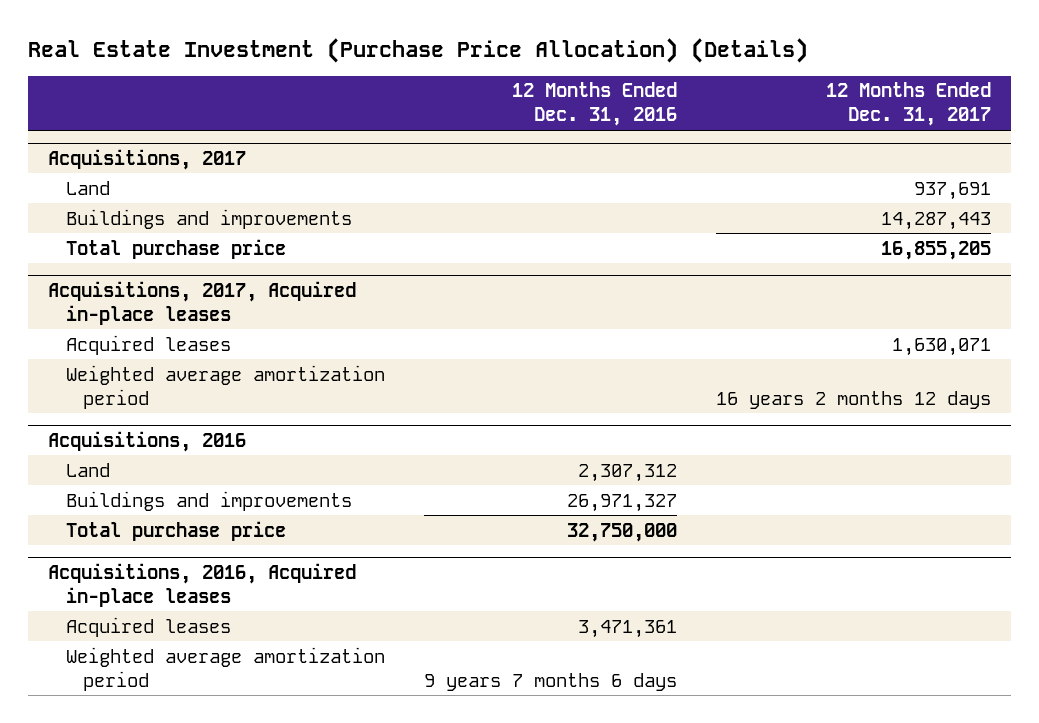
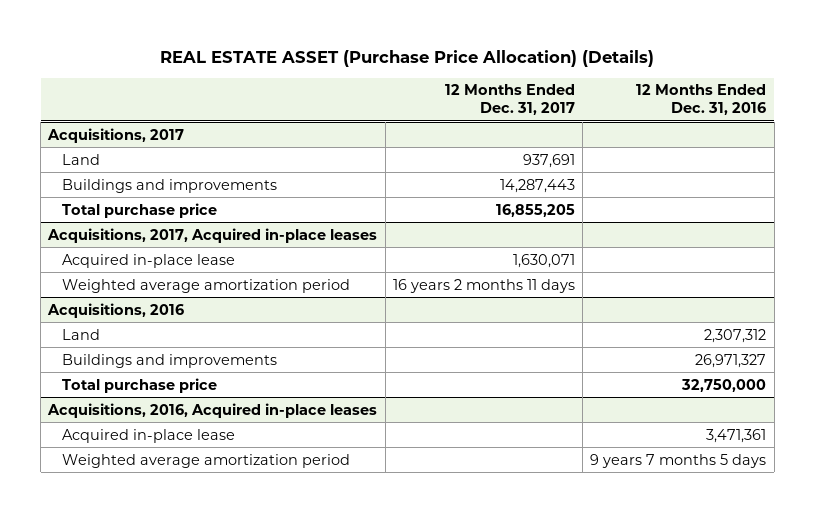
[28,38,809,64] Real Estate Investment (Purchase Price Allocation) (Details) -> [160,50,655,68] REAL ESTATE ASSET (Purchase Price Allocation) (Details)
[65,334,231,355] Acquired leases -> [62,253,236,268] Acquired in-place lease
[715,390,991,409] 16 years 2 months 12 days -> [392,278,575,293] 16 years 2 months 11 days
[65,616,231,637] Acquired leases -> [62,428,236,443] Acquired in-place lease
[423,672,677,691] 9 years 7 months 6 days -> [590,453,767,468] 9 years 7 months 5 days

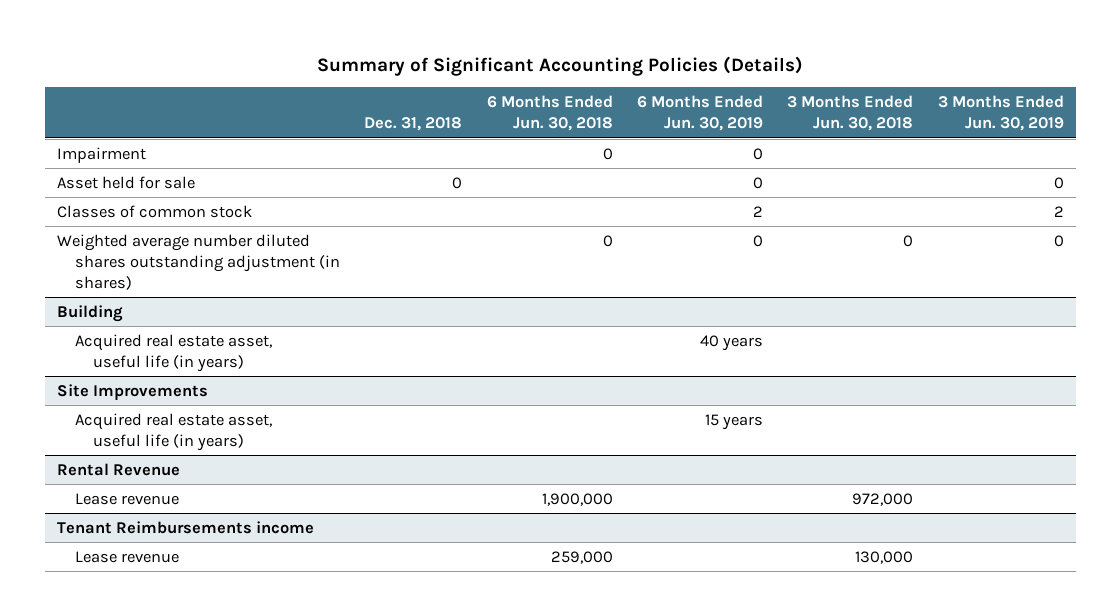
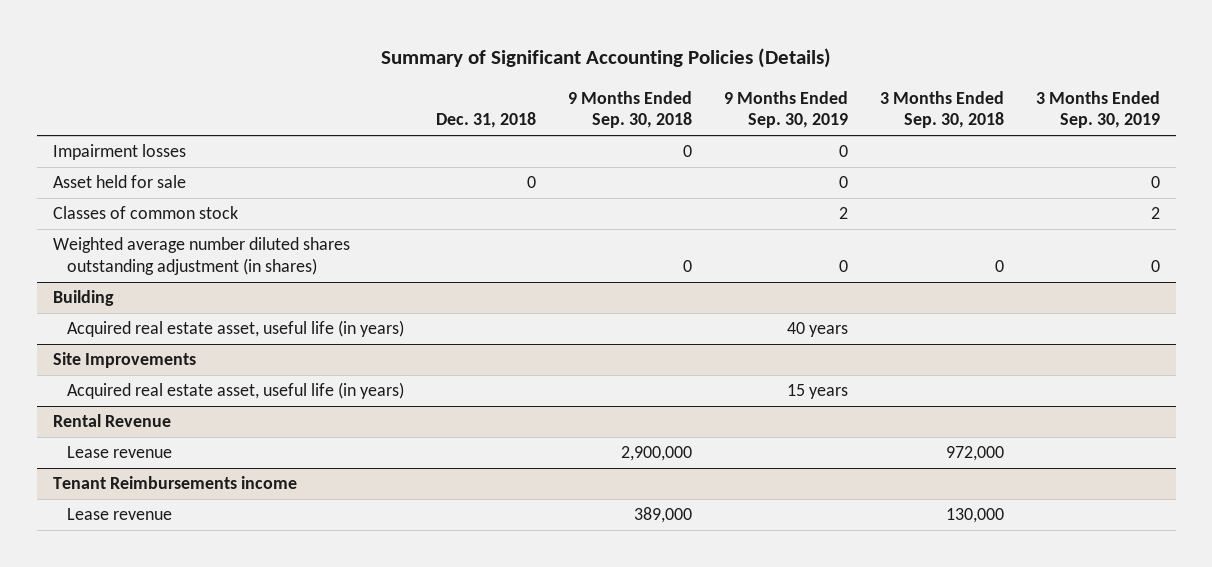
[486,95,613,132] 6 Months Ended Jun. 30, 2018 -> none
[637,95,764,132] 6 Months Ended Jun. 30, 2019 -> none
[787,95,914,132] 3 Months Ended Jun. 30, 2018 -> none
[937,95,1064,132] 3 Months Ended Jun. 30, 2019 -> none
none -> [567,90,692,129] 9 Months Ended Sep. 30, 2018
none -> [723,90,848,129] 9 Months Ended Sep. 30, 2019
none -> [879,90,1004,129] 3 Months Ended Sep. 30, 2018
none -> [1035,90,1160,129] 3 Months Ended Sep. 30, 2019
[56,147,146,164] Impairment -> [52,144,186,161] Impairment losses

